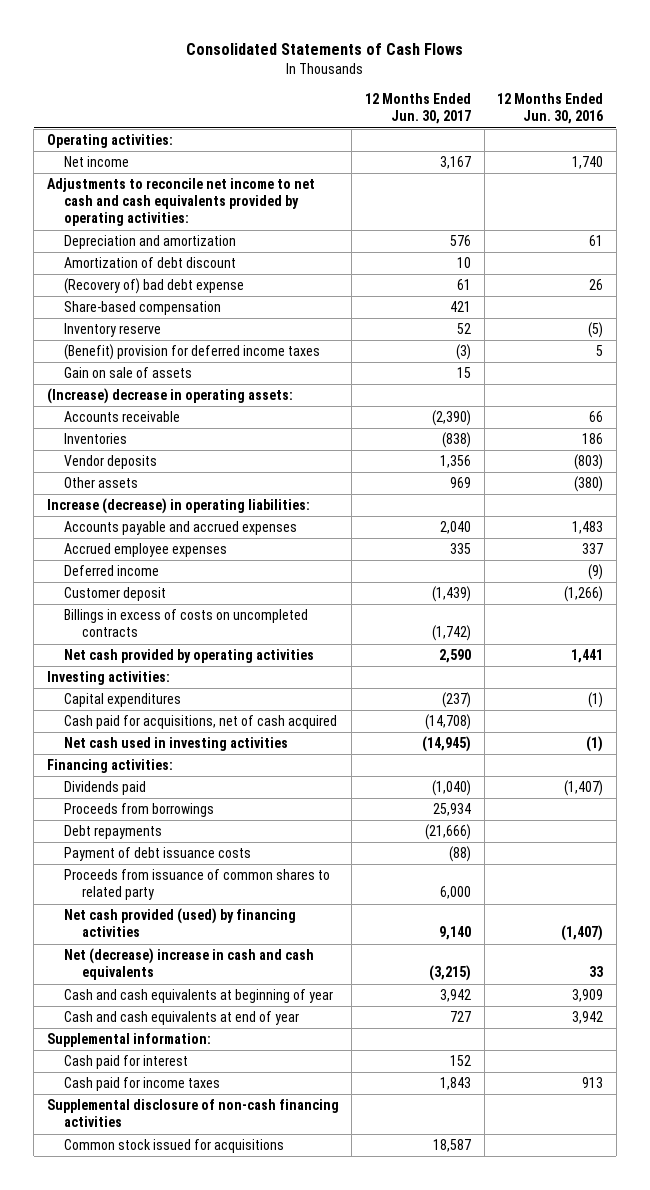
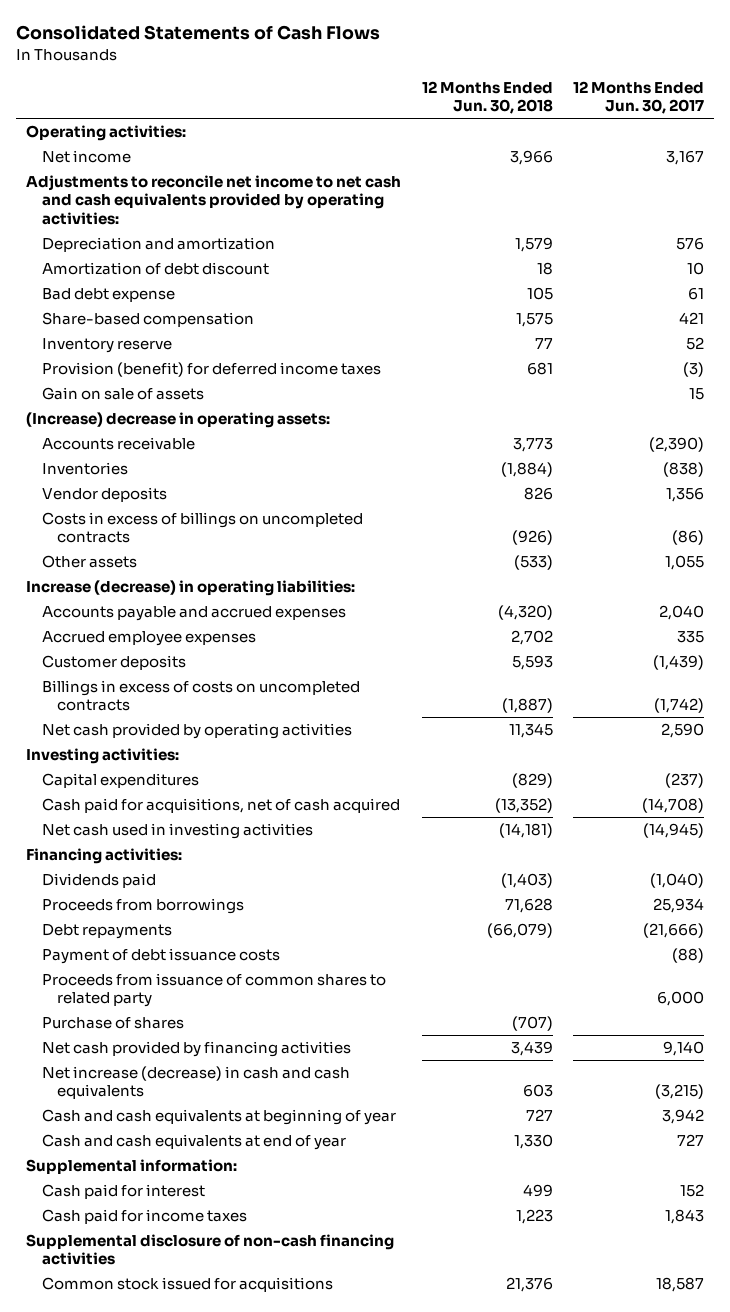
[497,93,604,125] 12 Months Ended Jun. 30, 2016 -> none
none -> [421,80,553,115] 12 Months Ended Jun. 30, 2018
[64,278,245,295] (Recovery of) bad debt expense -> [41,287,175,302] Bad debt expense
[64,344,321,361] (Benefit) provision for deferred income taxes -> [41,361,381,377] Provision (benefit) for deferred income taxes
none -> [41,511,363,544] Costs in excess of billings on uncompleted contracts
[450,477,472,489] 969 -> [665,554,705,570] 1,055
[64,565,160,577] Deferred income -> none
[64,587,167,602] Customer deposit -> [41,654,186,670] Customer deposits
none -> [41,1016,184,1029] Purchase of shares
[64,908,297,938] Net cash provided (used) by financing activities -> [41,1040,351,1057] Net cash provided by financing activities
[64,948,315,981] Net (decrease) increase in cash and cash equivalents -> [41,1065,350,1100] Net increase (decrease) in cash and cash equivalents

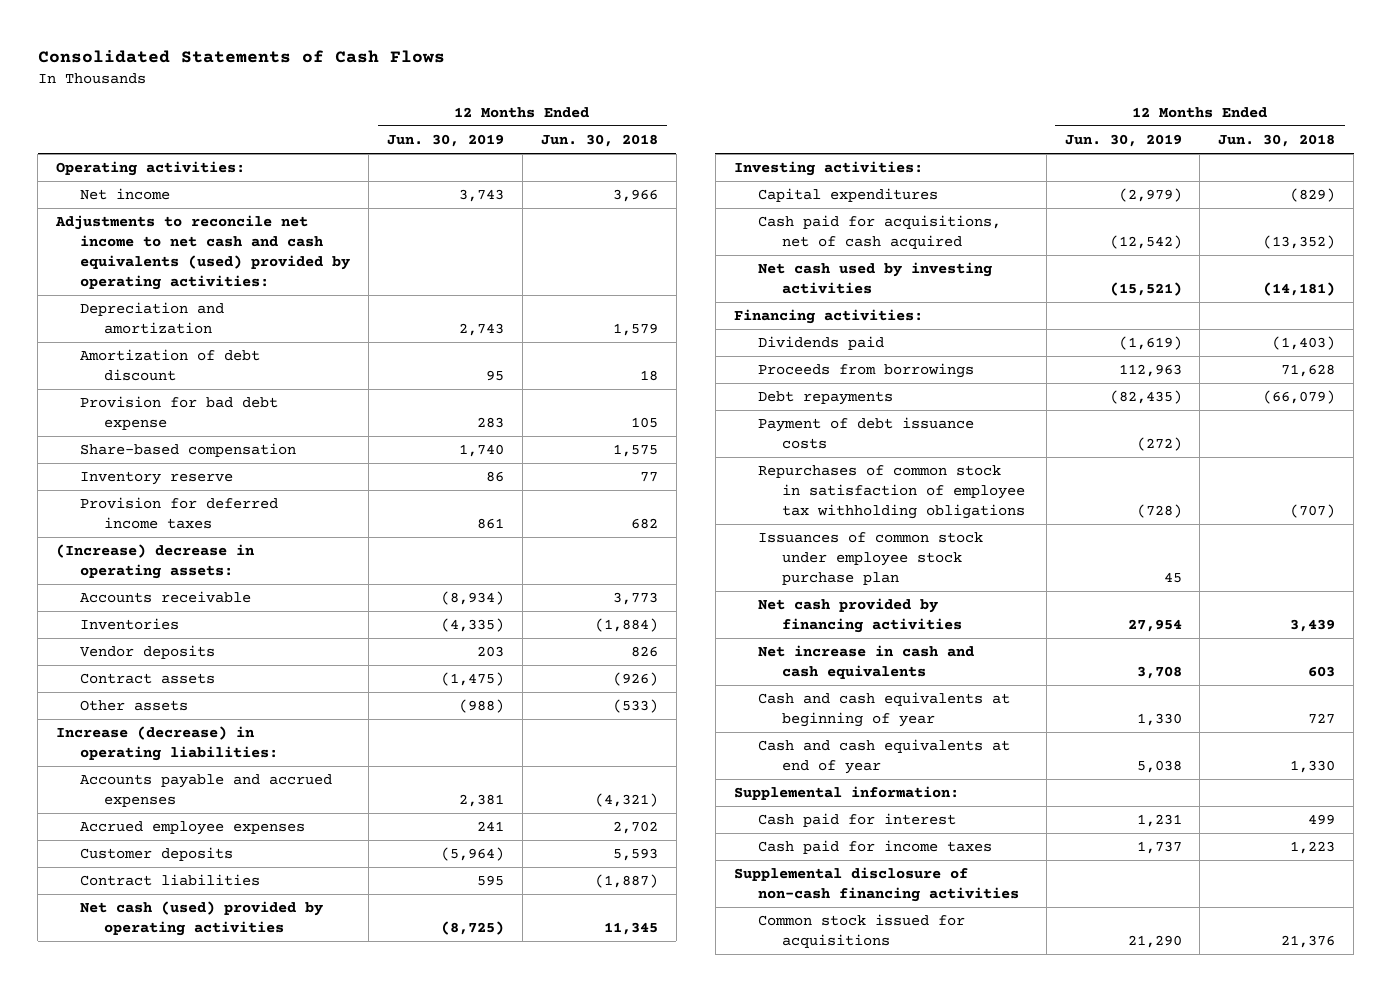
[573,80,705,115] 12 Months Ended Jun. 30, 2017 -> none
none -> [386,134,504,148] Jun. 30, 2019
[26,174,402,226] Adjustments to reconcile net income to net cash and cash equivalents provided by operating activities: -> [55,215,350,290] Adjustments to reconcile net income to net cash and cash equivalents (used) provided by operating activities:
[41,287,175,302] Bad debt expense -> [79,396,278,431] Provision for bad debt expense
[41,386,204,400] Gain on sale of assets -> none
[41,361,381,377] Provision (benefit) for deferred income taxes -> [79,497,278,530] Provision for deferred income taxes
[526,361,553,375] 681 -> [630,518,658,530] 682
[41,511,363,544] Costs in excess of billings on uncompleted contracts -> [79,673,215,685] Contract assets
[497,604,553,620] (4,320) -> [594,793,658,808] (4,321)
[41,679,360,712] Billings in excess of costs on uncompleted contracts -> [79,874,260,887] Contract liabilities
[41,722,352,739] Net cash provided by operating activities -> [79,901,323,937] Net cash (used) provided by operating activities
[41,822,313,839] Net cash used in investing activities -> [757,262,992,295] Net cash used by investing activities
[41,1016,184,1029] Purchase of shares -> none
none -> [757,465,1025,519] Repurchases of common stock in satisfaction of employee tax withholding obligations
[41,972,386,1008] Proceeds from issuance of common shares to related party -> [757,532,983,585] Issuances of common stock under employee stock purchase plan
[41,1065,350,1100] Net increase (decrease) in cash and cash equivalents -> [757,645,974,680] Net increase in cash and cash equivalents

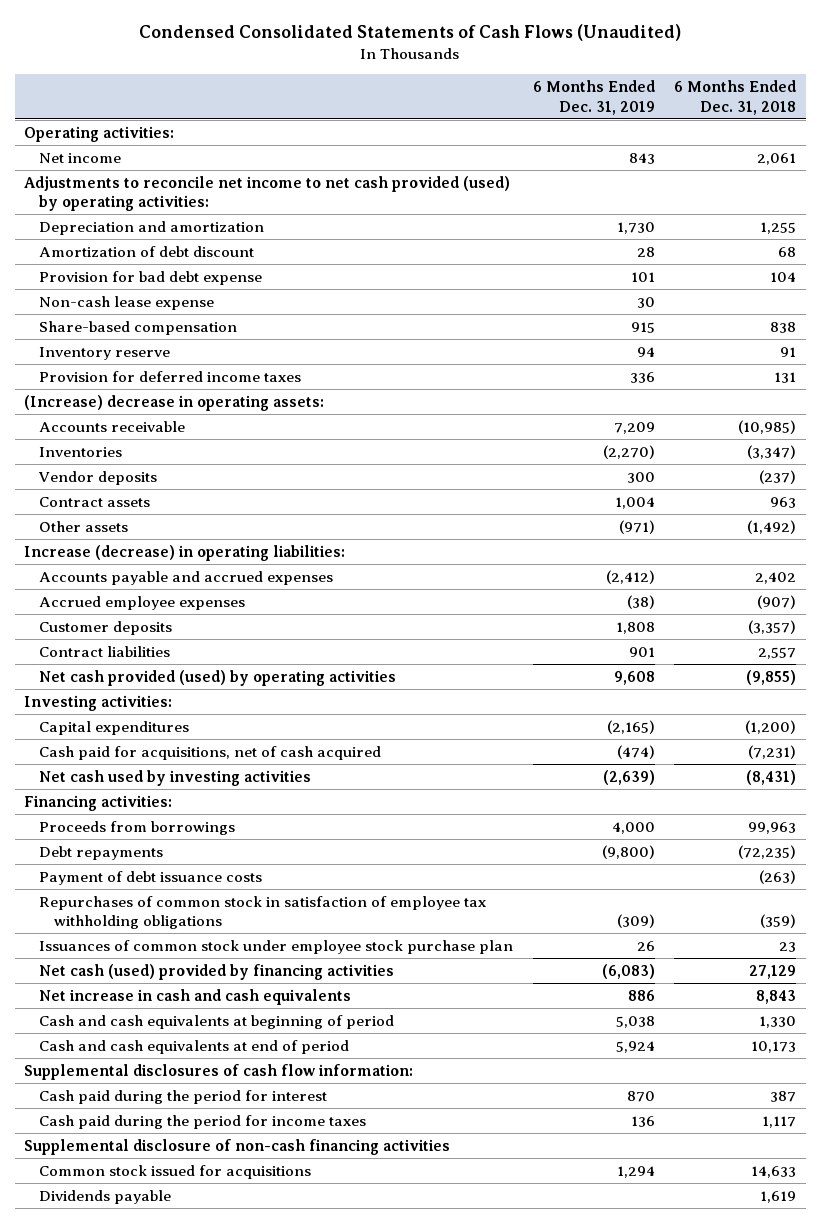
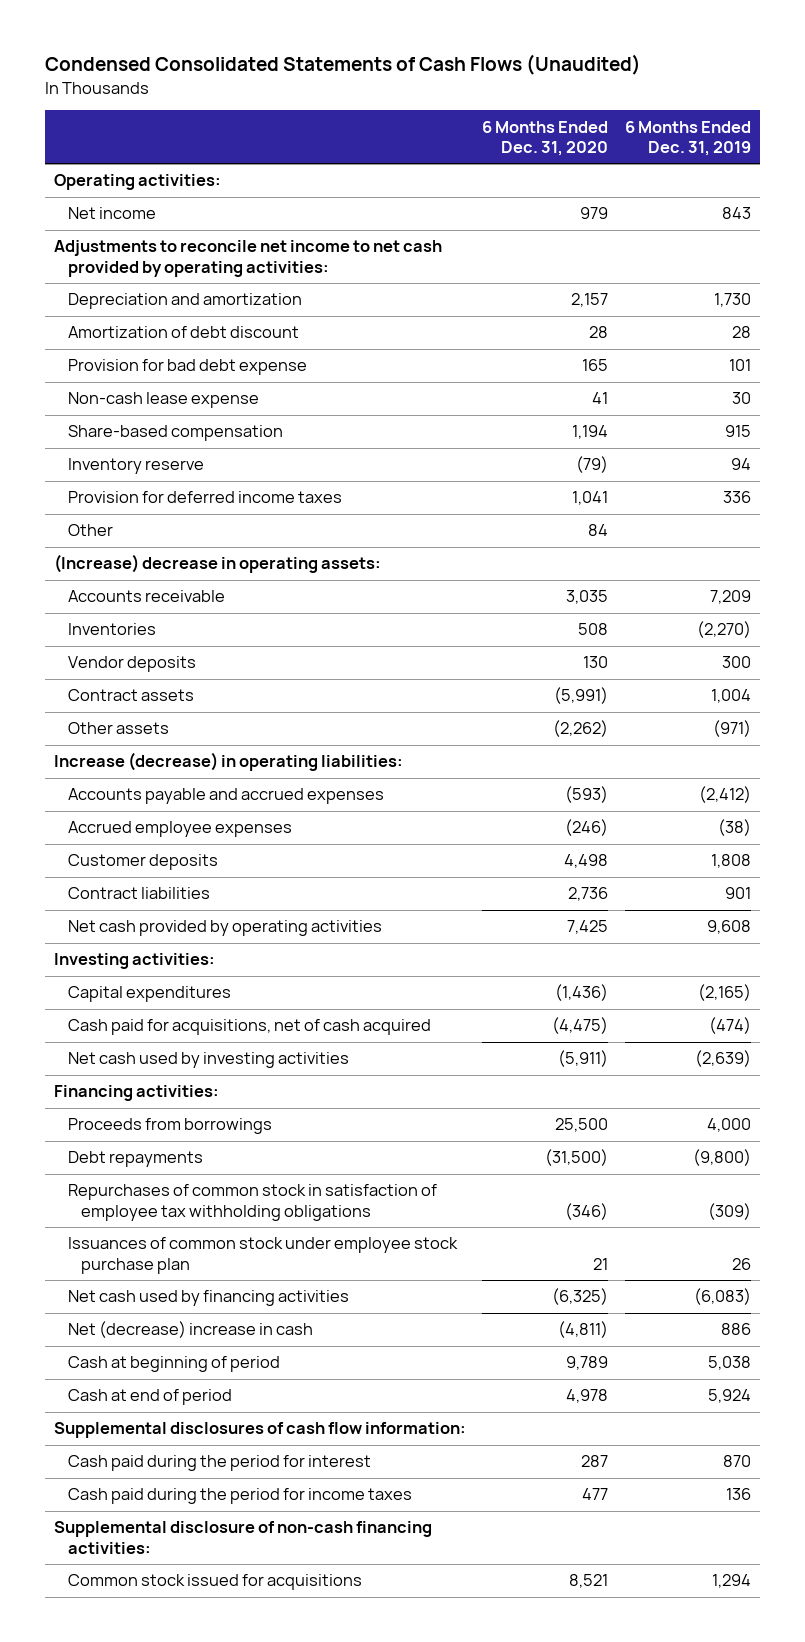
[674,80,797,115] 6 Months Ended Dec. 31, 2018 -> none
none -> [482,120,609,157] 6 Months Ended Dec. 31, 2020
[24,175,511,212] Adjustments to reconcile net income to net cash provided (used) by operating activities: -> [53,240,442,277] Adjustments to reconcile net income to net cash provided by operating activities:
none -> [67,524,113,537] Other
[39,669,397,686] Net cash provided (used) by operating activities -> [67,920,382,937] Net cash provided by operating activities
[39,870,263,885] Payment of debt issuance costs -> none
[39,963,395,980] Net cash (used) provided by financing activities -> [67,1290,349,1307] Net cash used by financing activities
[39,988,352,1005] Net increase in cash and cash equivalents -> [67,1321,313,1339] Net (decrease) increase in cash
[39,1014,395,1029] Cash and cash equivalents at beginning of period -> [67,1356,280,1373] Cash at beginning of period
[39,1039,350,1054] Cash and cash equivalents at end of period -> [67,1389,232,1406] Cash at end of period
[24,1138,451,1155] Supplemental disclosure of non-cash financing activities -> [53,1521,432,1554] Supplemental disclosure of non-cash financing activities:
[39,1189,172,1204] Dividends payable -> none

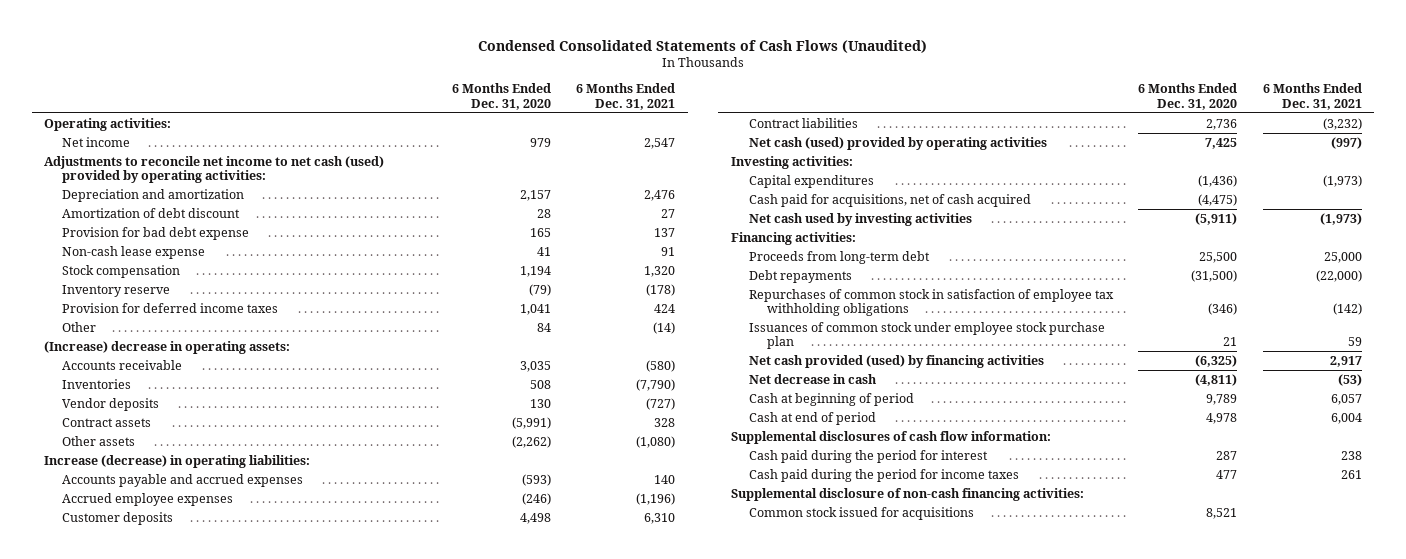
[625,120,752,157] 6 Months Ended Dec. 31, 2019 -> none
none -> [575,83,675,111] 6 Months Ended Dec. 31, 2021
[53,240,442,277] Adjustments to reconcile net income to net cash provided by operating activities: -> [44,155,385,184] Adjustments to reconcile net income to net cash (used) provided by operating activities:
[67,425,283,442] Share-based compensation -> [62,264,181,278] Stock compensation
[67,920,382,937] Net cash provided by operating activities -> [748,136,1047,150] Net cash (used) provided by operating activities
[67,1118,272,1135] Proceeds from borrowings -> [748,250,930,264] Proceeds from long-term debt
[67,1290,349,1307] Net cash used by financing activities -> [748,354,1044,368] Net cash provided (used) by financing activities
[67,1321,313,1339] Net (decrease) increase in cash -> [748,373,877,384] Net decrease in cash

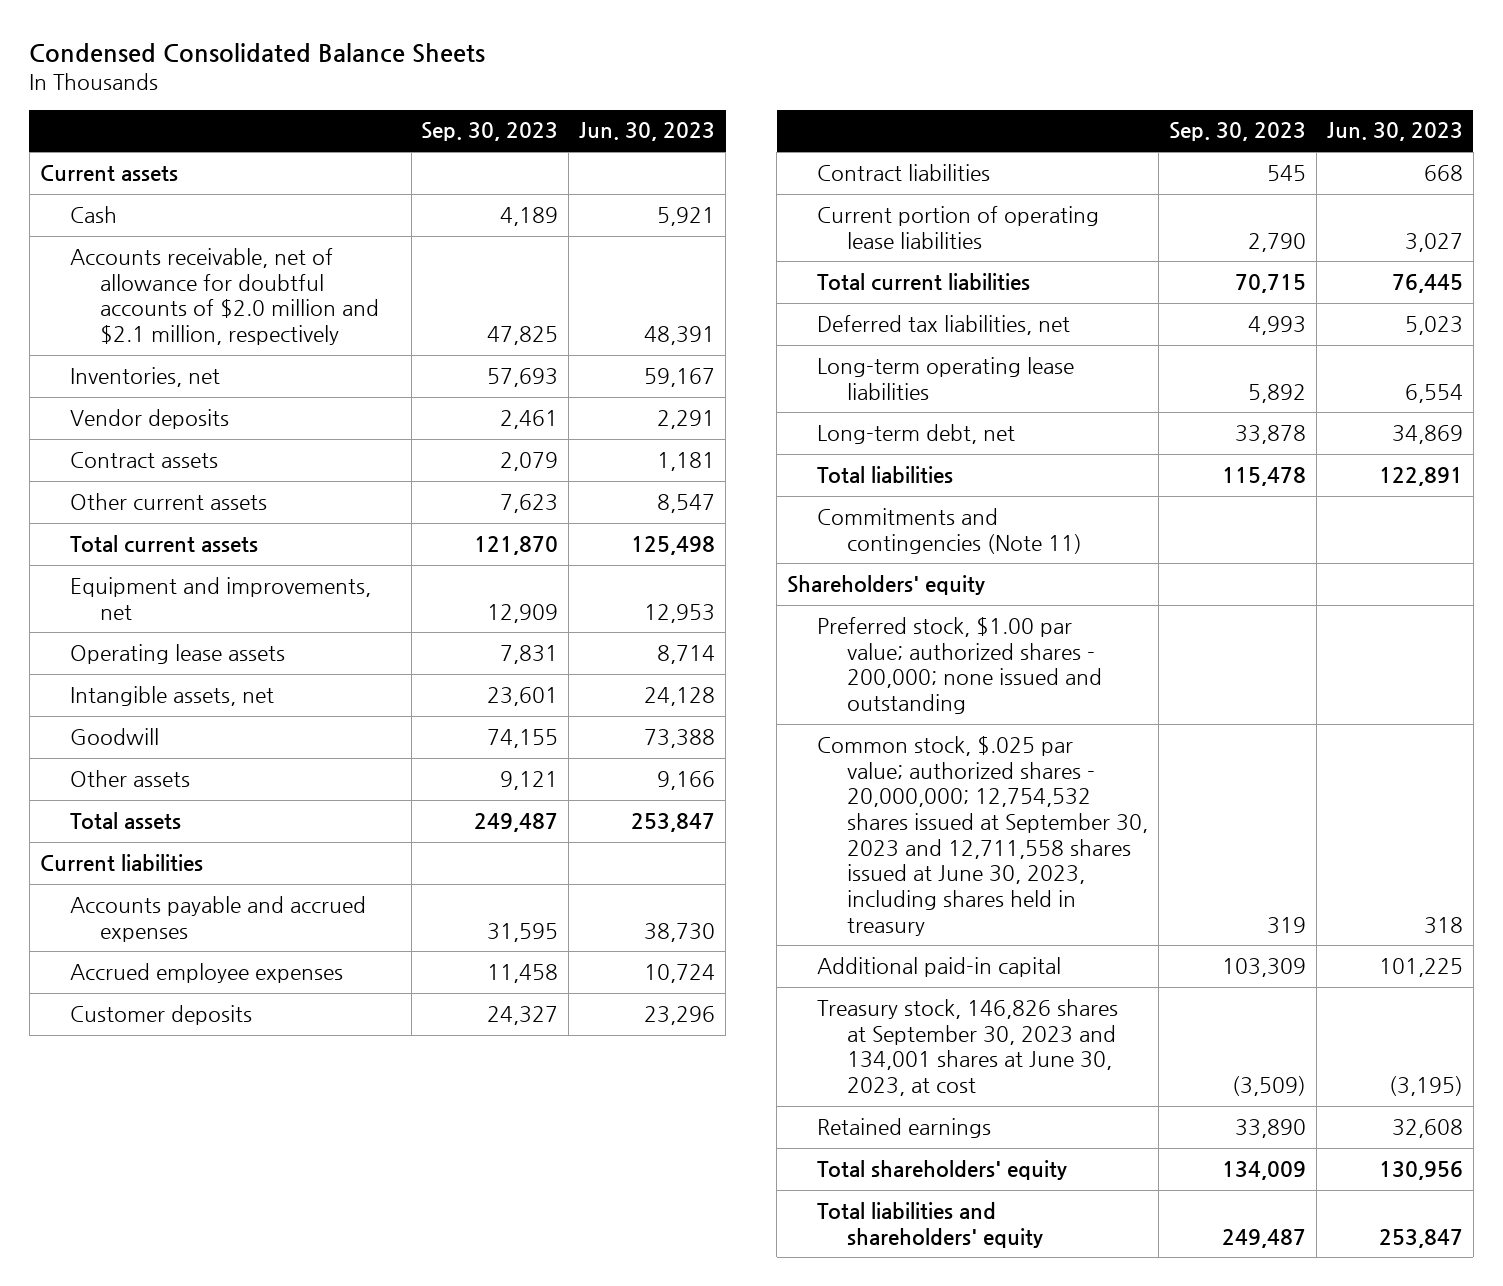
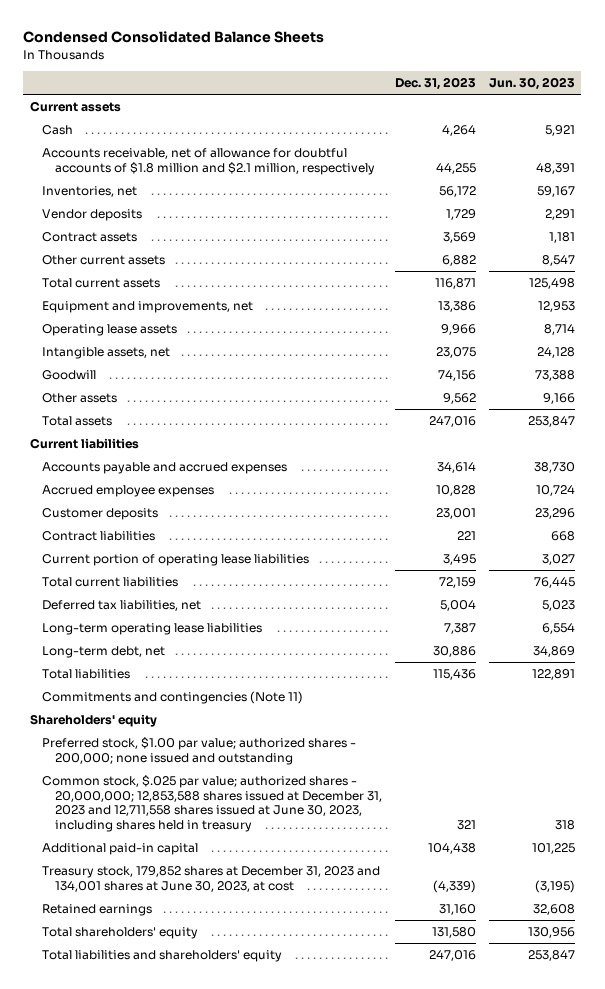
[421,122,559,142] Sep. 30, 2023 -> none
none -> [394,76,476,90] Dec. 31, 2023
[69,247,379,345] Accounts receivable, net of allowance for doubtful accounts of $2.0 million and $2.1 million, respectively -> [42,147,375,175] Accounts receivable, net of allowance for doubtful accounts of $1.8 million and $2.1 million, respectively
[817,735,1149,936] Common stock, $.025 par value; authorized shares - 20,000,000; 12,754,532 shares issued at September 30, 2023 and 12,711,558 shares issued at June 30, 2023, including shares held in treasury -> [42,774,382,833] Common stock, $.025 par value; authorized shares - 20,000,000; 12,853,588 shares issued at December 31, 2023 and 12,711,558 shares issued at June 30, 2023, including shares held in treasury
[817,998,1119,1096] Treasury stock, 146,826 shares at September 30, 2023 and 134,001 shares at June 30, 2023, at cost -> [42,865,381,892] Treasury stock, 179,852 shares at December 31, 2023 and 134,001 shares at June 30, 2023, at cost

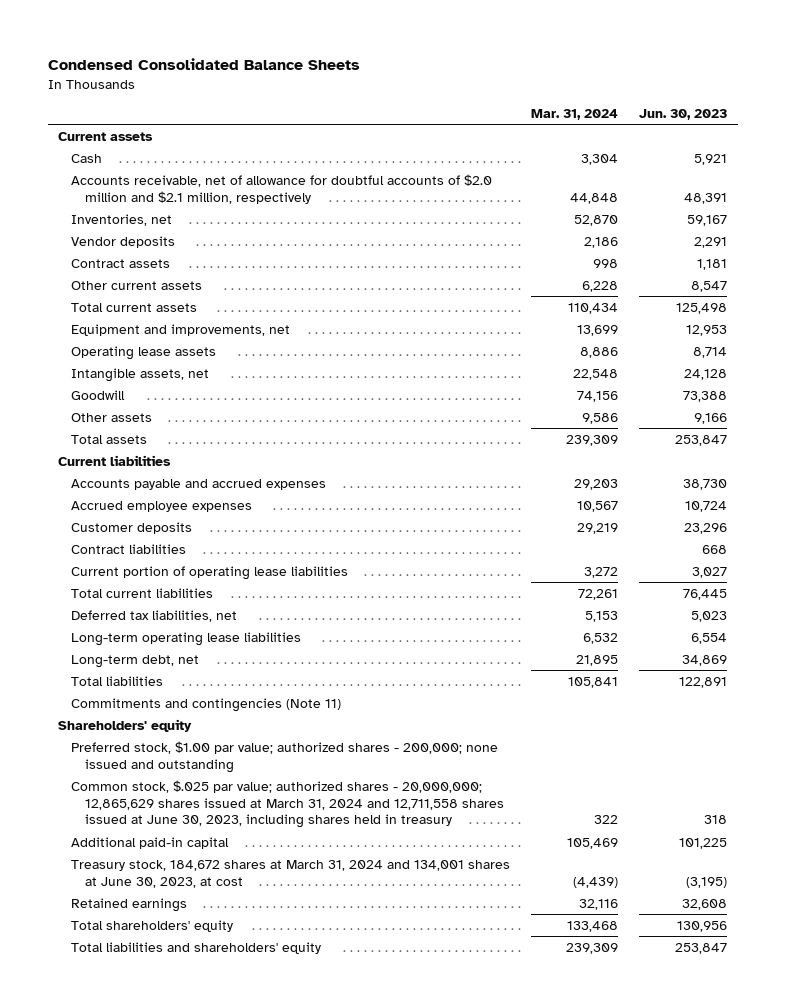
[394,76,476,90] Dec. 31, 2023 -> none
none -> [531,109,619,121] Mar. 31, 2024
[42,147,375,175] Accounts receivable, net of allowance for doubtful accounts of $1.8 million and $2.1 million, respectively -> [71,173,493,204] Accounts receivable, net of allowance for doubtful accounts of $2.0 million and $2.1 million, respectively
[42,774,382,833] Common stock, $.025 par value; authorized shares - 20,000,000; 12,853,588 shares issued at December 31, 2023 and 12,711,558 shares issued at June 30, 2023, including shares held in treasury -> [71,779,504,829] Common stock, $.025 par value; authorized shares - 20,000,000; 12,865,629 shares issued at March 31, 2024 and 12,711,558 shares issued at June 30, 2023, including shares held in treasury
[42,865,381,892] Treasury stock, 179,852 shares at December 31, 2023 and 134,001 shares at June 30, 2023, at cost -> [71,859,511,888] Treasury stock, 184,672 shares at March 31, 2024 and 134,001 shares at June 30, 2023, at cost

